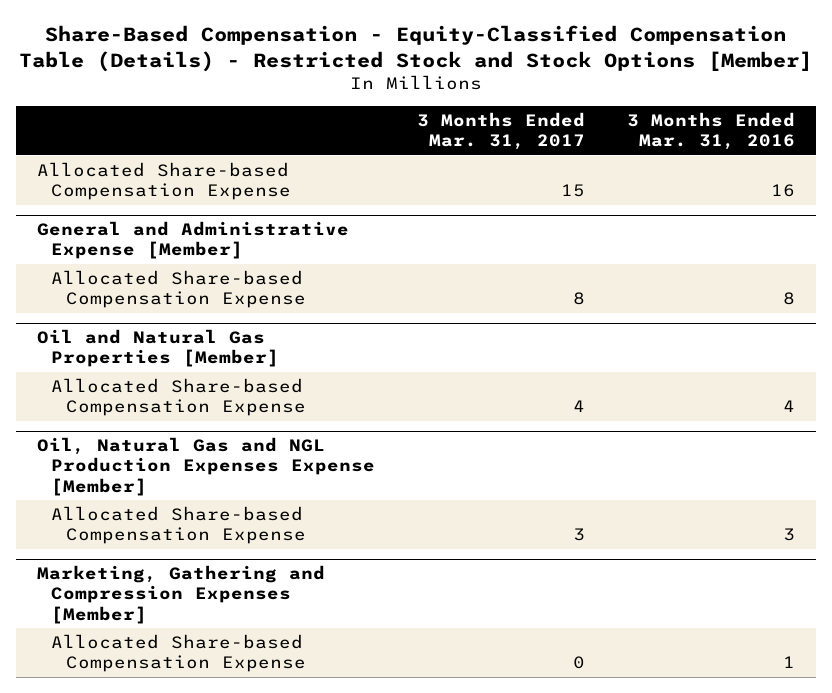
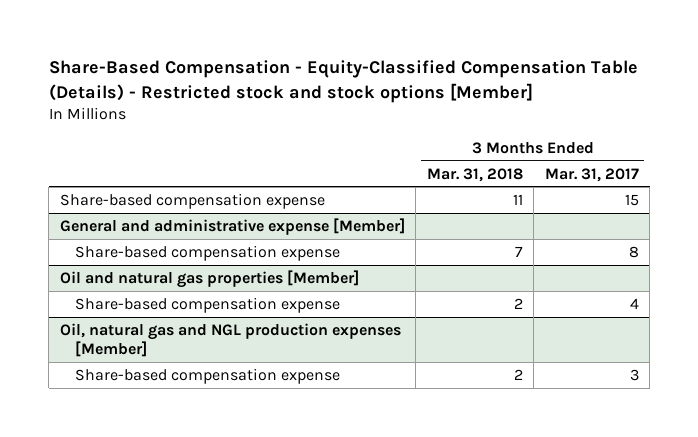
[18,25,812,72] Share-Based Compensation - Equity-Classified Compensation Table (Details) - Restricted Stock and Stock Options [Member] -> [48,60,638,103] Share-Based Compensation - Equity-Classified Compensation Table (Details) - Restricted stock and stock options [Member]
[627,111,796,151] 3 Months Ended Mar. 31, 2016 -> none
none -> [426,167,523,182] Mar. 31, 2018
[36,565,325,624] Marketing, Gathering and Compression Expenses [Member] -> none
[51,634,306,673] Allocated Share-based Compensation Expense -> none
[36,162,292,201] Allocated Share-based Compensation Expense -> [59,192,325,209] Share-based compensation expense
[36,221,349,260] General and Administrative Expense [Member] -> [59,217,405,235] General and administrative expense [Member]
[51,270,306,309] Allocated Share-based Compensation Expense -> [75,244,341,261] Share-based compensation expense
[36,329,280,368] Oil and Natural Gas Properties [Member] -> [59,269,359,288] Oil and natural gas properties [Member]
[51,378,306,417] Allocated Share-based Compensation Expense -> [75,296,341,313] Share-based compensation expense
[36,437,376,496] Oil, Natural Gas and NGL Production Expenses Expense [Member] -> [59,322,401,358] Oil, natural gas and NGL production expenses [Member]
[51,506,306,545] Allocated Share-based Compensation Expense -> [75,367,341,384] Share-based compensation expense

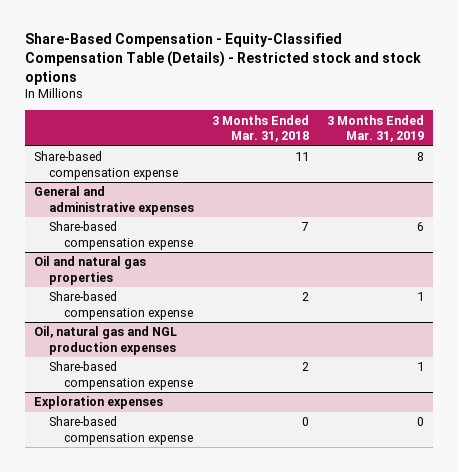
[48,60,638,103] Share-Based Compensation - Equity-Classified Compensation Table (Details) - Restricted stock and stock options [Member] -> [24,32,421,85] Share-Based Compensation - Equity-Classified Compensation Table (Details) - Restricted stock and stock options
[544,167,639,182] Mar. 31, 2017 -> none
none -> [327,114,425,143] 3 Months Ended Mar. 31, 2019
[59,217,405,235] General and administrative expense [Member] -> [33,186,194,215] General and administrative expenses
[59,269,359,288] Oil and natural gas properties [Member] -> [33,256,146,285] Oil and natural gas properties
[59,322,401,358] Oil, natural gas and NGL production expenses [Member] -> [33,326,177,355] Oil, natural gas and NGL production expenses
none -> [33,396,163,410] Exploration expenses
none -> [48,416,194,445] Share-based compensation expense

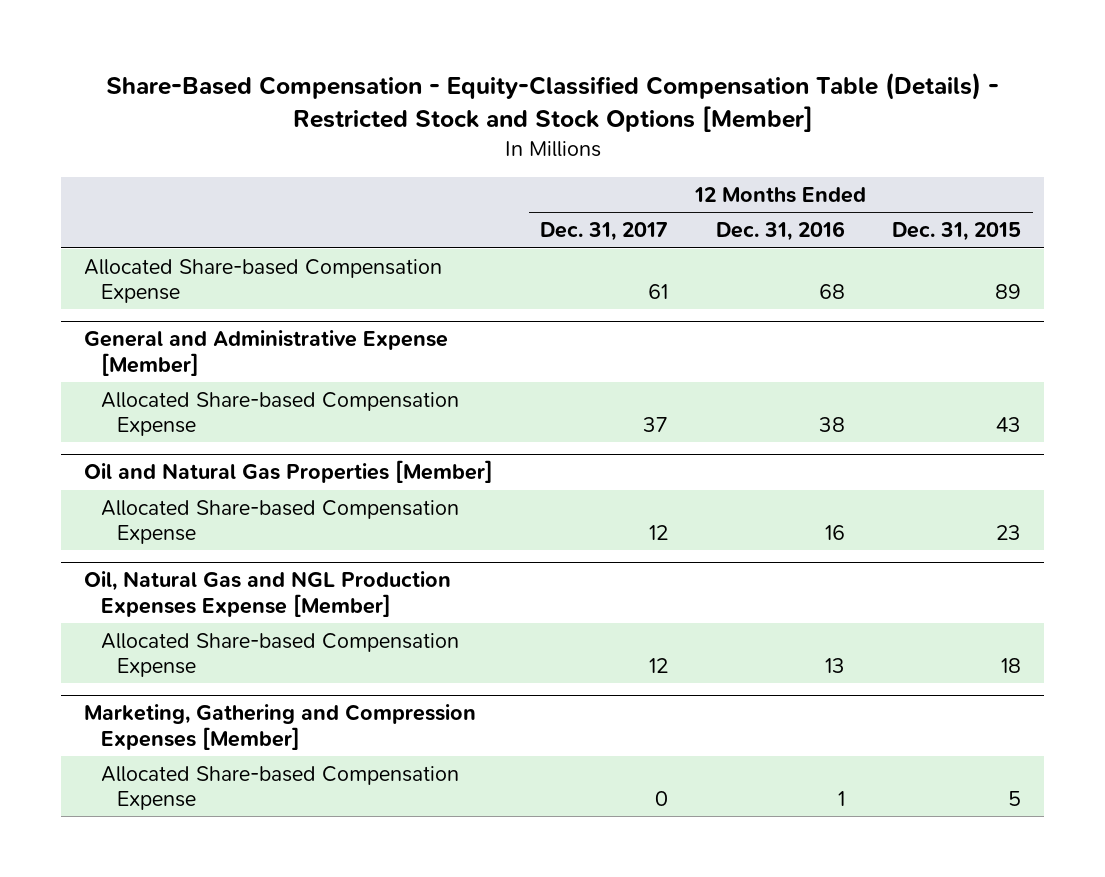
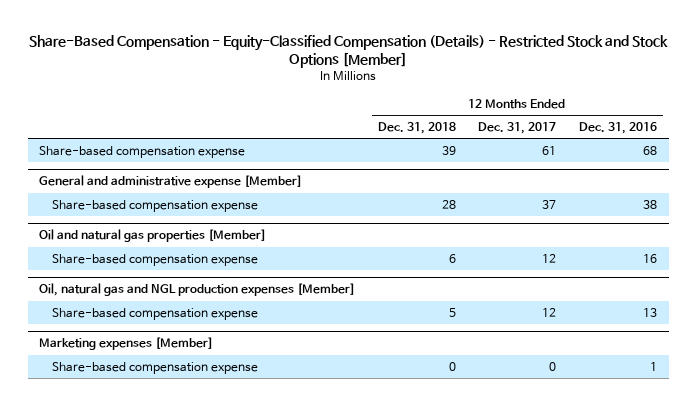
[105,71,999,132] Share-Based Compensation - Equity-Classified Compensation Table (Details) - Restricted Stock and Stock Options [Member] -> [29,35,669,69] Share-Based Compensation - Equity-Classified Compensation (Details) - Restricted Stock and Stock Options [Member]
[891,222,1021,242] Dec. 31, 2015 -> none
none -> [377,121,456,134] Dec. 31, 2018
[84,258,443,304] Allocated Share-based Compensation Expense -> [39,145,246,158] Share-based compensation expense
[84,330,449,376] General and Administrative Expense [Member] -> [39,175,303,189] General and administrative expense [Member]
[100,391,459,437] Allocated Share-based Compensation Expense -> [52,199,259,212] Share-based compensation expense
[84,460,494,484] Oil and Natural Gas Properties [Member] -> [39,229,267,243] Oil and natural gas properties [Member]
[100,499,459,545] Allocated Share-based Compensation Expense -> [52,253,259,266] Share-based compensation expense
[84,571,452,617] Oil, Natural Gas and NGL Production Expenses Expense [Member] -> [39,283,356,297] Oil, natural gas and NGL production expenses [Member]
[100,632,459,678] Allocated Share-based Compensation Expense -> [52,307,259,320] Share-based compensation expense
[84,704,477,750] Marketing, Gathering and Compression Expenses [Member] -> [39,337,214,351] Marketing expenses [Member]
[100,765,459,811] Allocated Share-based Compensation Expense -> [52,361,259,374] Share-based compensation expense

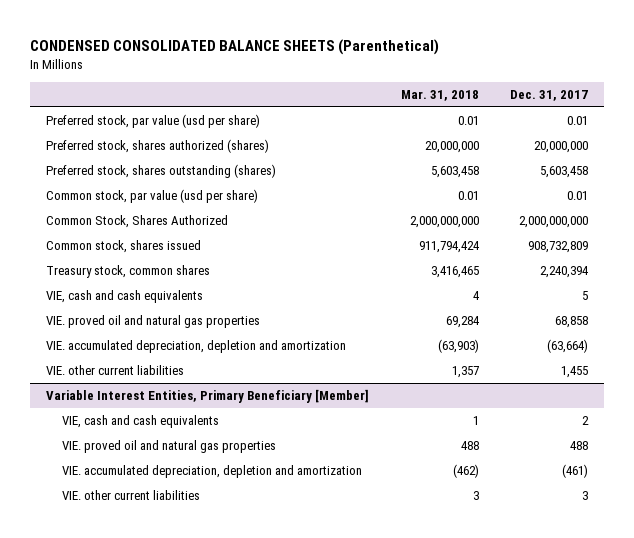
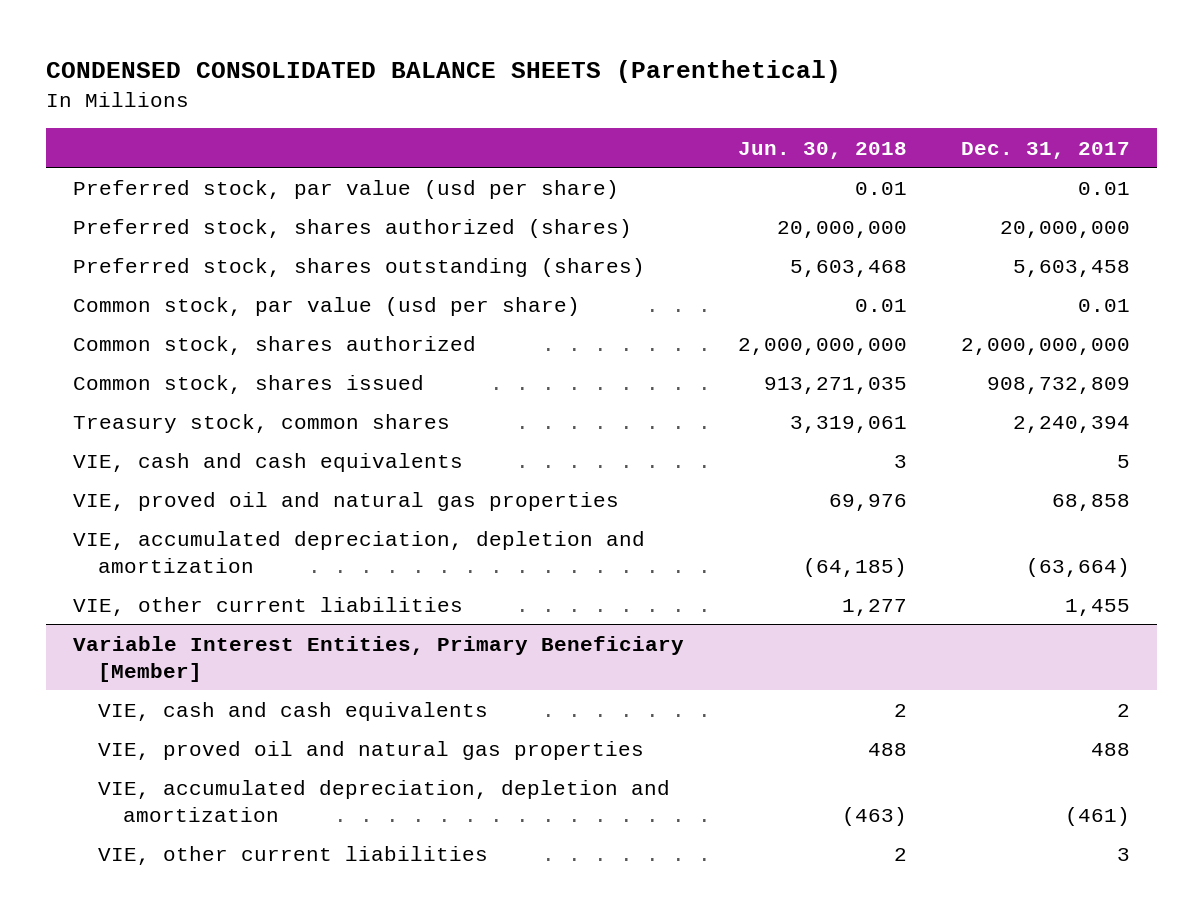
[400,90,479,102] Mar. 31, 2018 -> none
none -> [737,141,907,159] Jun. 30, 2018
[46,215,229,229] Common Stock, Shares Authorized -> [72,335,476,355] Common stock, shares authorized
[46,315,261,329] VIE. proved oil and natural gas properties -> [72,491,619,511] VIE, proved oil and natural gas properties
[46,340,347,354] VIE. accumulated depreciation, depletion and amortization -> [72,530,645,573] VIE, accumulated depreciation, depletion and amortization
[46,365,185,376] VIE. other current liabilities -> [72,596,463,616] VIE, other current liabilities
[61,440,276,454] VIE. proved oil and natural gas properties -> [97,740,644,760] VIE, proved oil and natural gas properties
[61,465,362,479] VIE. accumulated depreciation, depletion and amortization -> [97,779,670,822] VIE, accumulated depreciation, depletion and amortization
[61,490,200,501] VIE. other current liabilities -> [97,845,488,865] VIE, other current liabilities

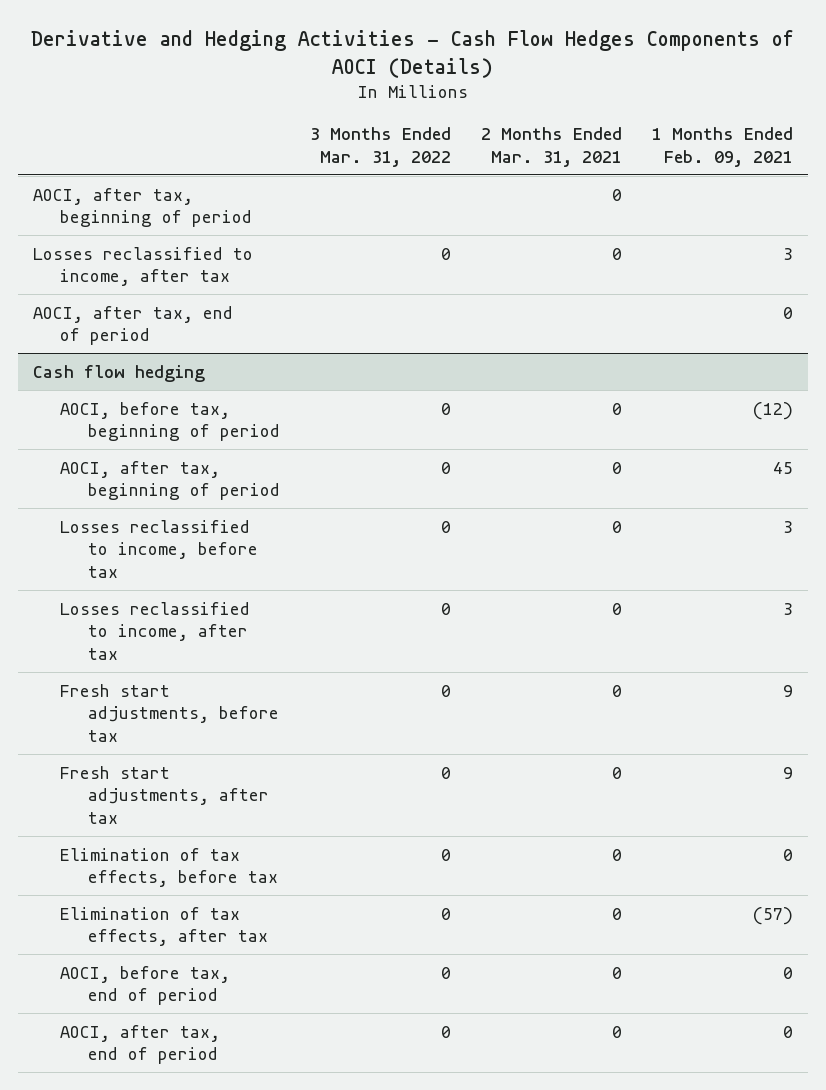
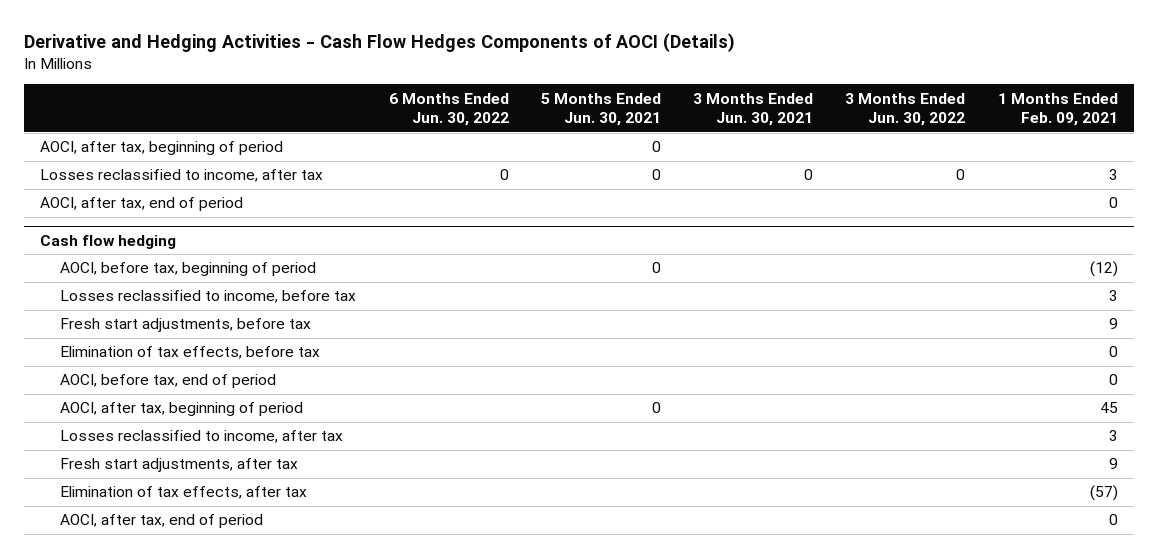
[309,127,451,167] 3 Months Ended Mar. 31, 2022 -> none
[480,127,622,167] 2 Months Ended Mar. 31, 2021 -> none
none -> [388,92,509,127] 6 Months Ended Jun. 30, 2022
none -> [540,92,661,127] 5 Months Ended Jun. 30, 2021
none -> [693,92,814,127] 3 Months Ended Jun. 30, 2021
none -> [845,92,966,127] 3 Months Ended Jun. 30, 2022
[60,460,280,501] AOCI, after tax, beginning of period -> [60,402,304,417] AOCI, after tax, beginning of period
[60,601,251,660] Losses reclassified to income, after tax -> [60,430,344,444] Losses reclassified to income, after tax
[60,765,269,824] Fresh start adjustments, after tax -> [60,458,299,473] Fresh start adjustments, after tax
[60,906,268,947] Elimination of tax effects, after tax -> [60,486,308,500] Elimination of tax effects, after tax

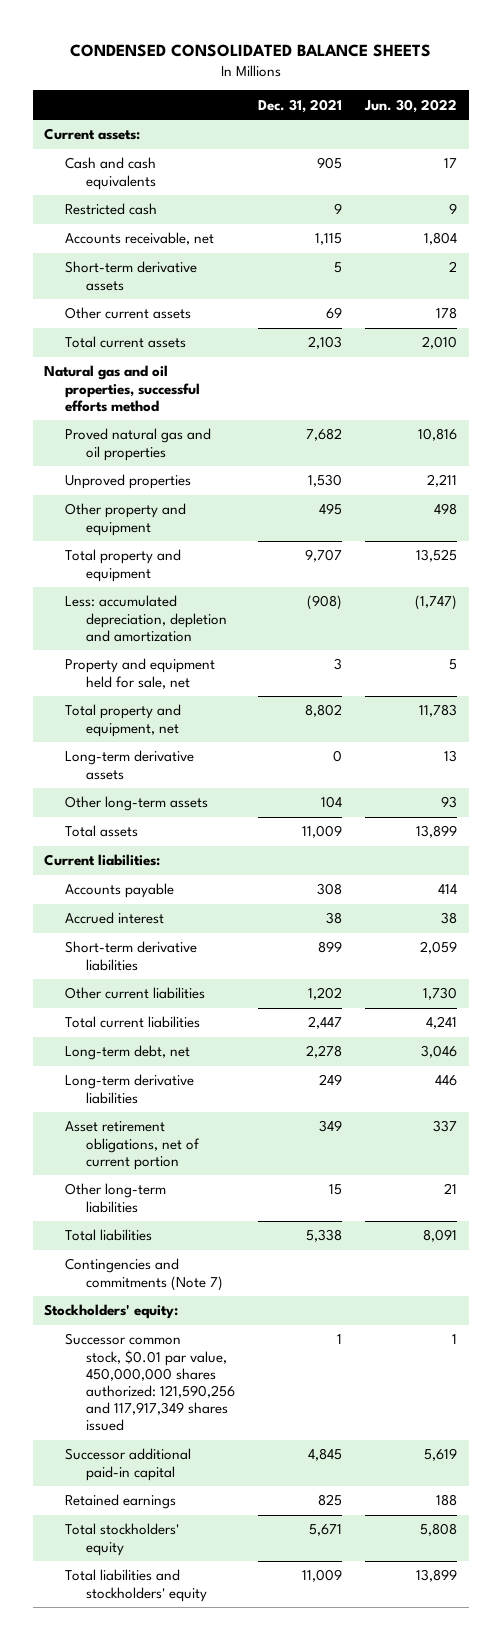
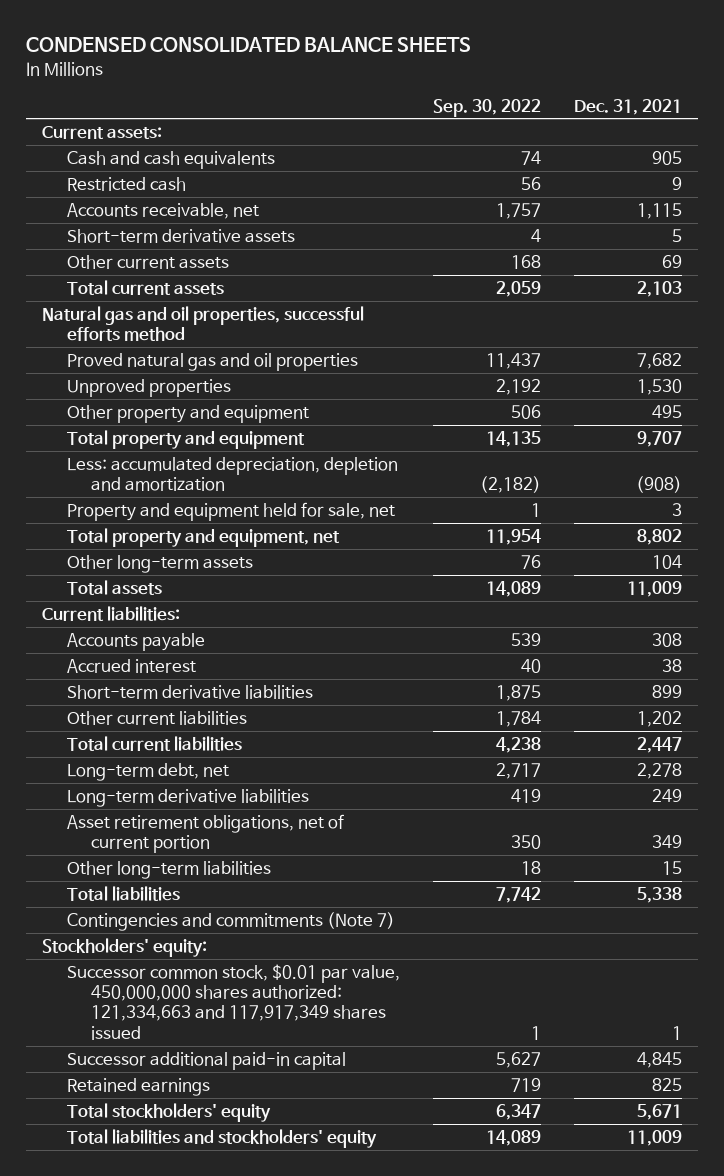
[364,98,458,113] Jun. 30, 2022 -> none
none -> [432,98,541,117] Sep. 30, 2022
[65,750,195,780] Long-term derivative assets -> none
[65,1333,236,1432] Successor common stock, $0.01 par value, 450,000,000 shares authorized: 121,590,256 and 117,917,349 shares issued -> [66,964,400,1040] Successor common stock, $0.01 par value, 450,000,000 shares authorized: 121,334,663 and 117,917,349 shares issued

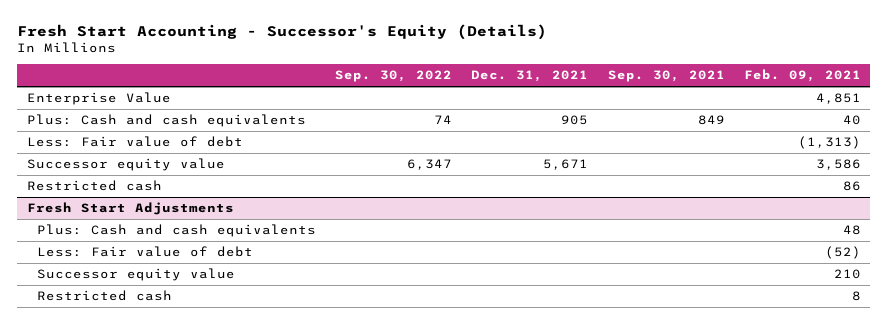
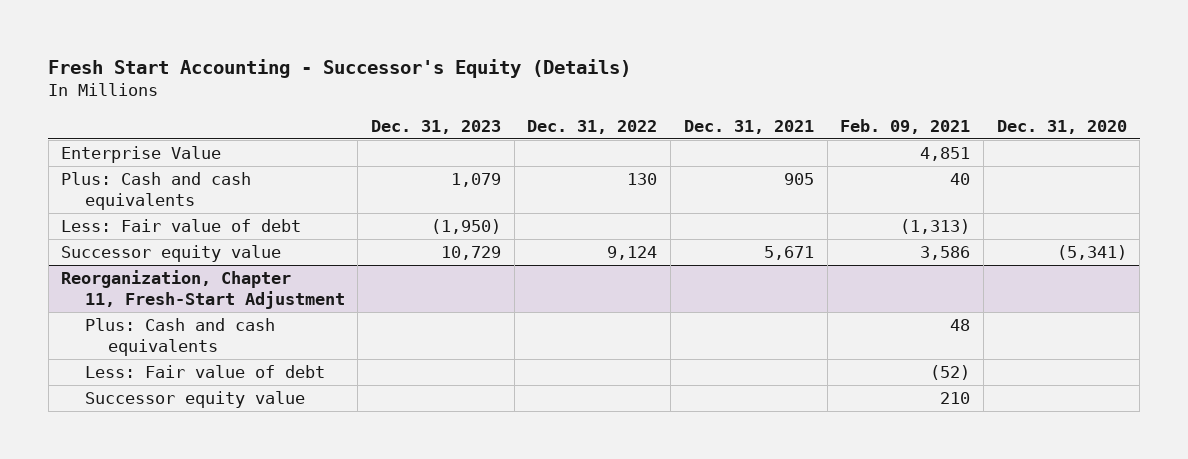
[335,70,453,83] Sep. 30, 2022 -> none
[607,70,725,83] Sep. 30, 2021 -> none
none -> [371,119,502,134] Dec. 31, 2023
none -> [527,119,658,134] Dec. 31, 2022
none -> [996,119,1127,134] Dec. 31, 2020
[26,180,162,192] Restricted cash -> none
[26,202,234,216] Fresh Start Adjustments -> [61,270,345,309] Reorganization, Chapter 11, Fresh-Start Adjustment
[37,290,173,302] Restricted cash -> none

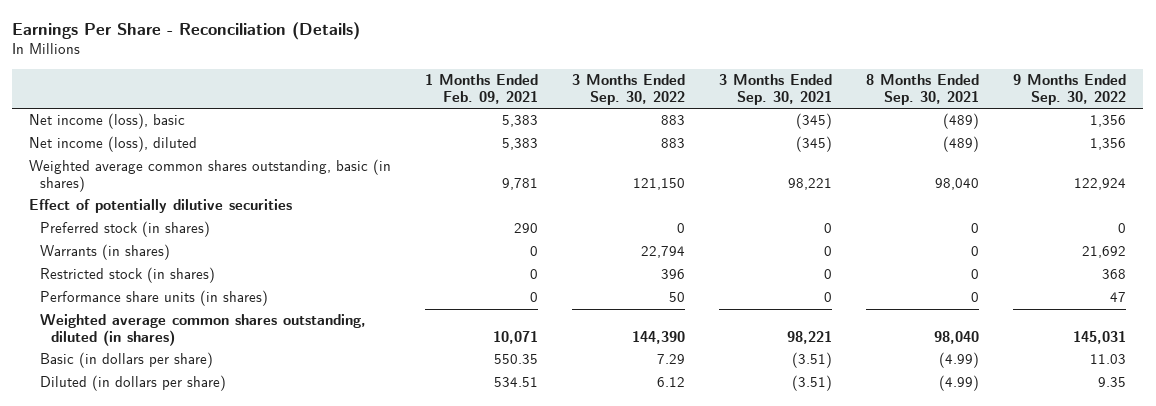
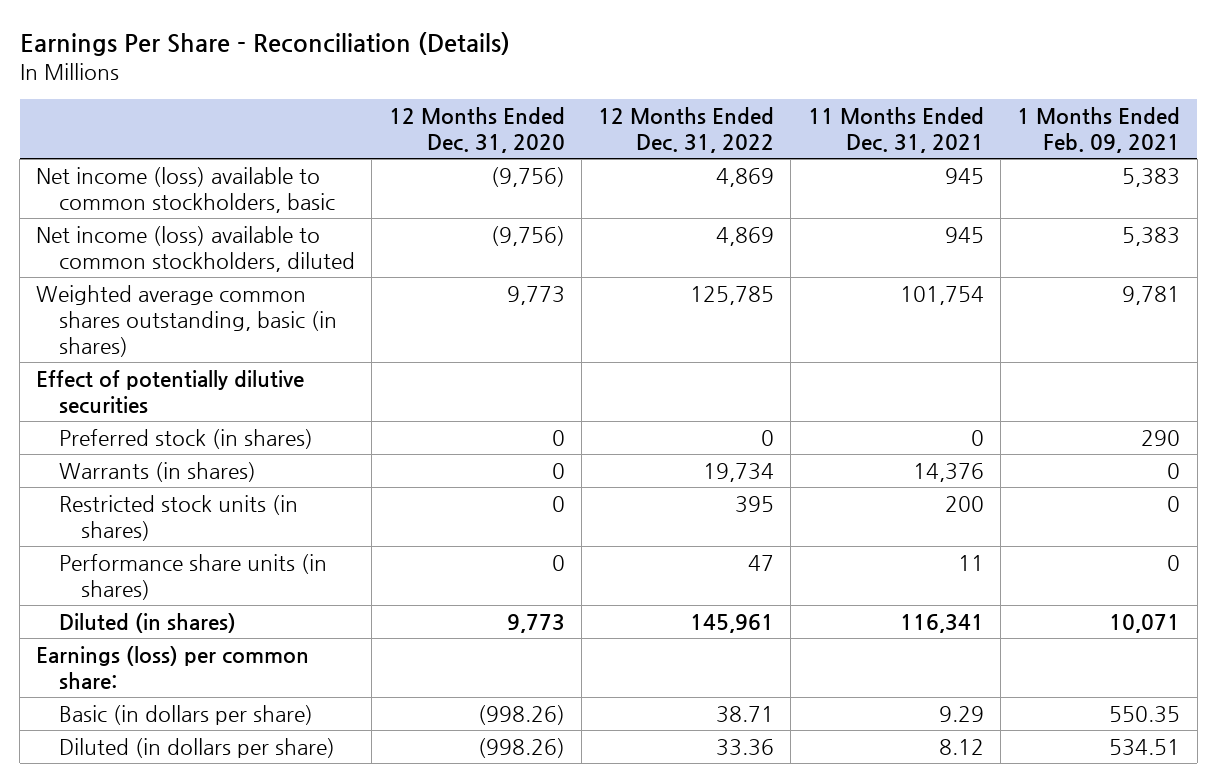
[572,74,686,105] 3 Months Ended Sep. 30, 2022 -> none
[719,74,833,105] 3 Months Ended Sep. 30, 2021 -> none
[866,74,980,105] 8 Months Ended Sep. 30, 2021 -> none
[1013,74,1127,105] 9 Months Ended Sep. 30, 2022 -> none
none -> [388,106,565,153] 12 Months Ended Dec. 31, 2020
none -> [598,106,775,153] 12 Months Ended Dec. 31, 2022
none -> [807,106,984,153] 11 Months Ended Dec. 31, 2021
[29,113,186,130] Net income (loss), basic -> [36,166,335,213] Net income (loss) available to common stockholders, basic
[29,136,198,153] Net income (loss), diluted -> [36,225,355,272] Net income (loss) available to common stockholders, diluted
[39,267,215,284] Restricted stock (in shares) -> [58,494,298,541] Restricted stock units (in shares)
[39,314,366,347] Weighted average common shares outstanding, diluted (in shares) -> [58,612,236,633] Diluted (in shares)
none -> [36,645,310,689] Earnings (loss) per common share:

